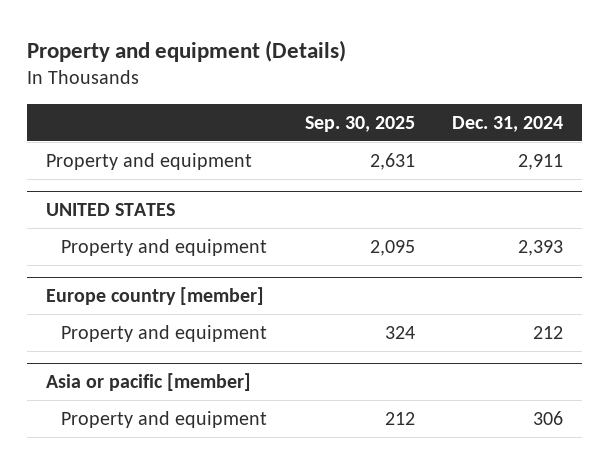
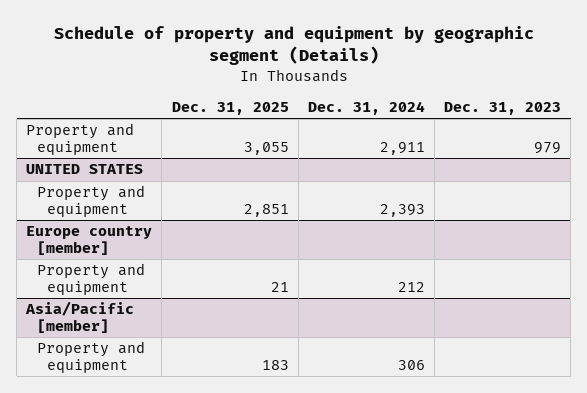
[27,39,347,62] Property and equipment (Details) -> [53,25,534,66] Schedule of property and equipment by geographic segment (Details)
[304,115,415,132] Sep. 30, 2025 -> none
none -> [171,101,289,115] Dec. 31, 2025
none -> [444,101,562,115] Dec. 31, 2023
[45,373,251,392] Asia or pacific [member] -> [25,301,135,334] Asia/Pacific [member]

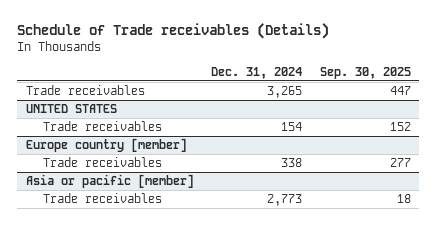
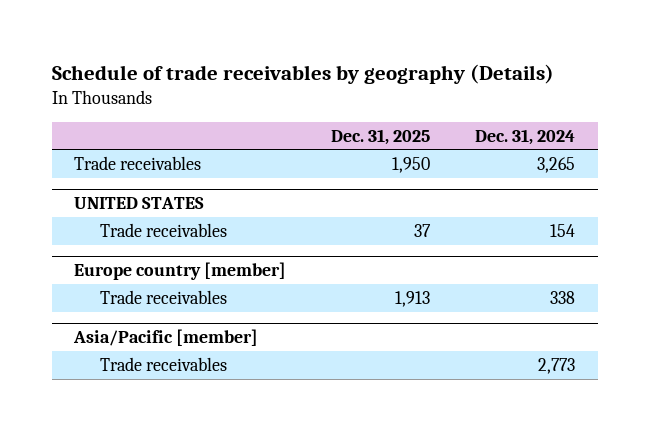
[16,23,329,40] Schedule of Trade receivables (Details) -> [51,63,554,84] Schedule of trade receivables by geography (Details)
[319,66,411,79] Sep. 30, 2025 -> none
none -> [331,128,431,145] Dec. 31, 2025
[25,174,194,189] Asia or pacific [member] -> [73,328,259,346] Asia/Pacific [member]

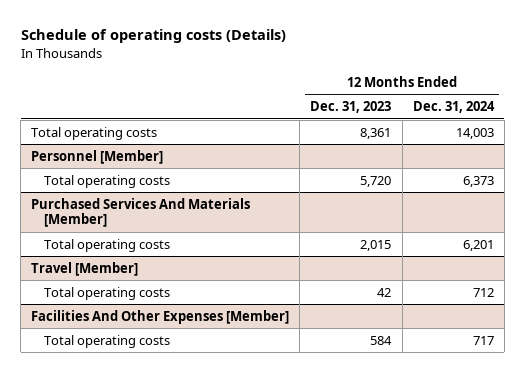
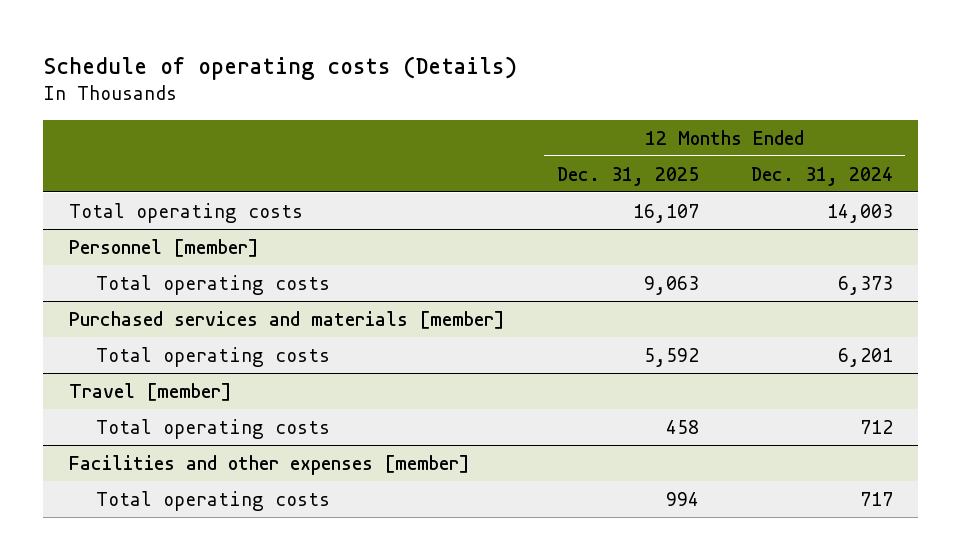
[310,101,392,114] Dec. 31, 2023 -> none
none -> [556,166,699,186] Dec. 31, 2025
[31,149,164,164] Personnel [Member] -> [68,238,259,257] Personnel [member]
[31,197,251,228] Purchased Services And Materials [Member] -> [68,310,505,329] Purchased services and materials [member]
[31,261,139,276] Travel [Member] -> [68,382,232,401] Travel [member]
[31,309,290,324] Facilities And Other Expenses [Member] -> [68,454,470,475] Facilities and other expenses [member]

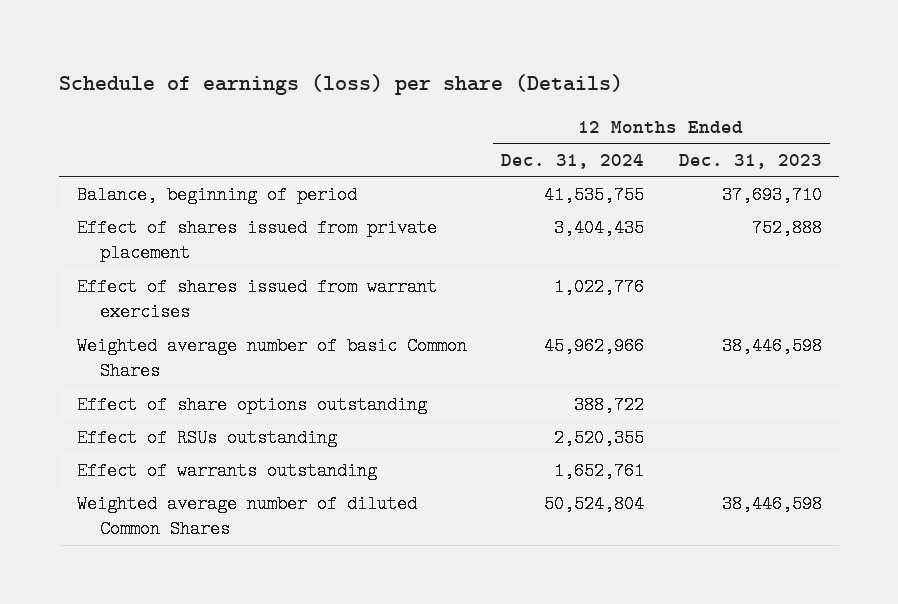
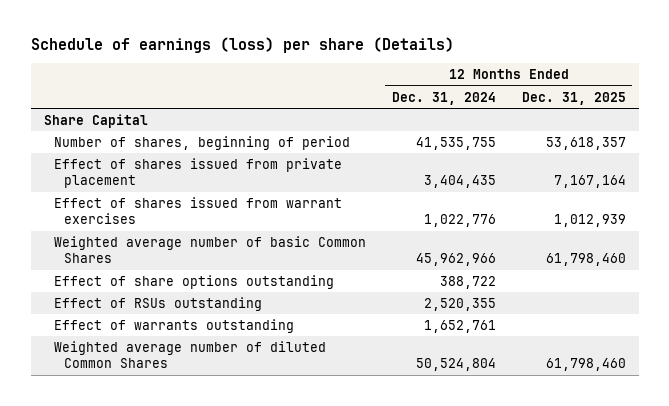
[678,153,822,169] Dec. 31, 2023 -> none
none -> [521,91,626,105] Dec. 31, 2025
none -> [43,113,148,128] Share Capital
[76,185,357,204] Balance, beginning of period -> [53,135,350,150] Number of shares, beginning of period

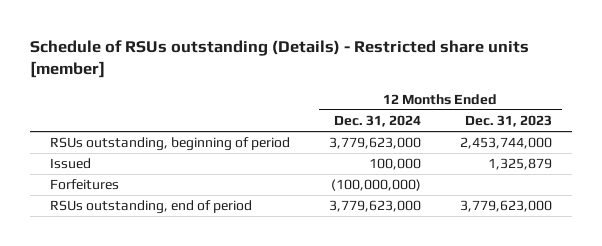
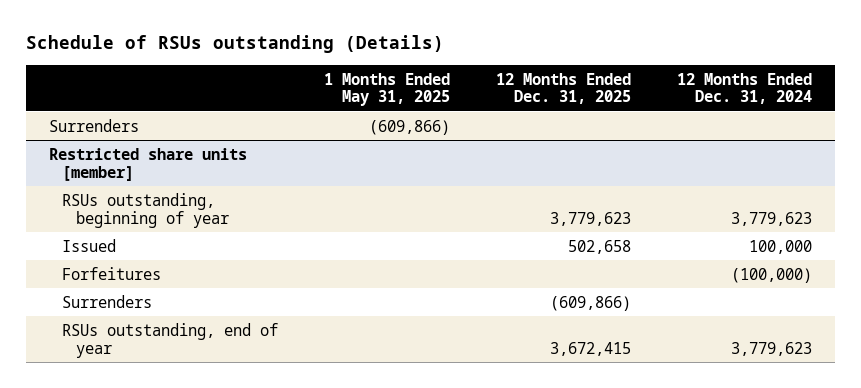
[30,40,530,79] Schedule of RSUs outstanding (Details) - Restricted share units [member] -> [25,35,444,54] Schedule of RSUs outstanding (Details)
[464,115,552,128] Dec. 31, 2023 -> none
none -> [324,72,451,107] 1 Months Ended May 31, 2025
none -> [496,72,632,105] 12 Months Ended Dec. 31, 2025
none -> [48,118,139,132] Surrenders
none -> [48,147,247,181] Restricted share units [member]
[49,137,290,152] RSUs outstanding, beginning of period -> [62,192,229,228] RSUs outstanding, beginning of year
[328,137,421,150] 3,779,623,000 -> [731,211,813,226] 3,779,623
[330,179,421,192] (100,000,000) -> [731,267,813,283] (100,000)
none -> [62,294,153,308] Surrenders
[49,200,252,215] RSUs outstanding, end of period -> [62,322,279,358] RSUs outstanding, end of year
[328,200,421,213] 3,779,623,000 -> [731,341,813,356] 3,779,623

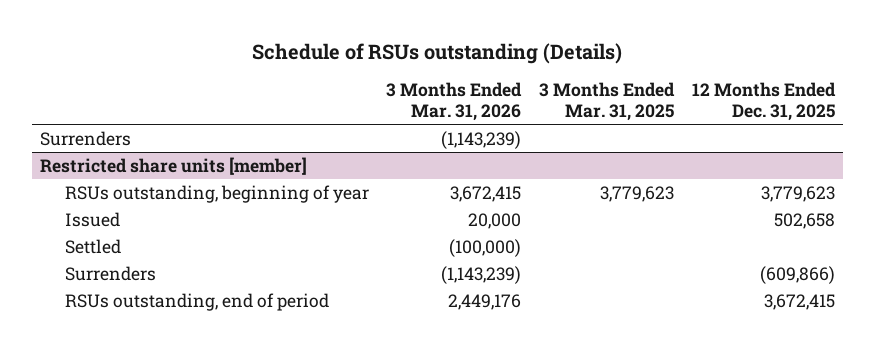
[324,72,451,107] 1 Months Ended May 31, 2025 -> none
[677,72,813,105] 12 Months Ended Dec. 31, 2024 -> none
none -> [386,81,523,122] 3 Months Ended Mar. 31, 2026
none -> [538,81,675,122] 3 Months Ended Mar. 31, 2025
[62,266,162,280] Forfeitures -> none
none -> [64,238,121,254] Settled
[62,322,279,358] RSUs outstanding, end of year -> [64,292,329,311] RSUs outstanding, end of period

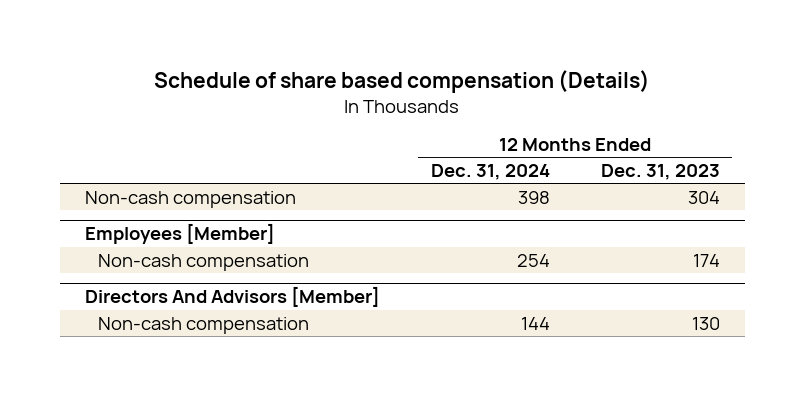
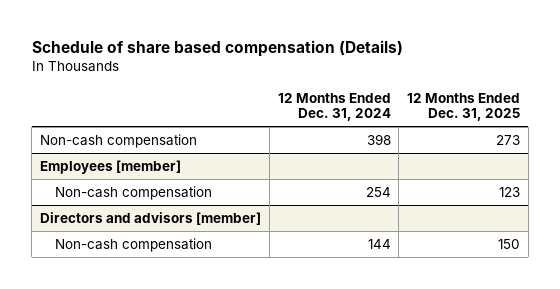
[600,163,720,180] Dec. 31, 2023 -> none
none -> [407,92,521,122] 12 Months Ended Dec. 31, 2025
[84,223,275,245] Employees [Member] -> [39,159,181,174] Employees [member]
[84,286,380,308] Directors And Advisors [Member] -> [39,211,261,225] Directors and advisors [member]

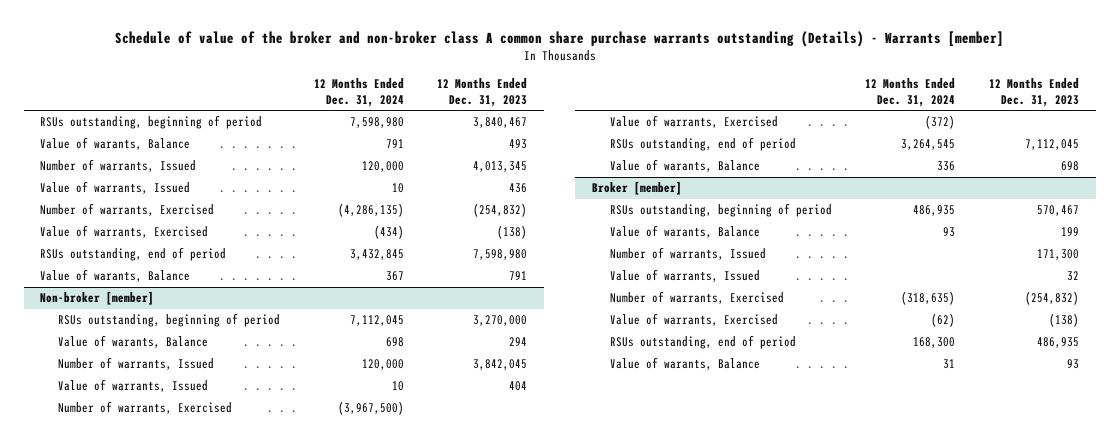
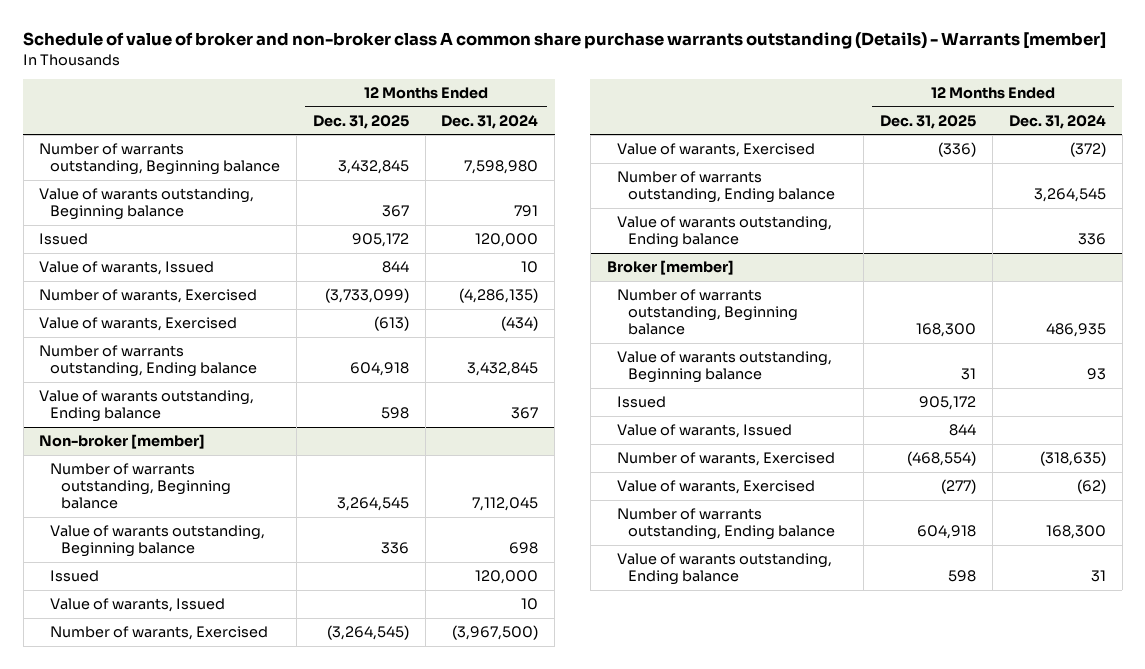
[114,31,1004,48] Schedule of value of the broker and non-broker class A common share purchase warrants outstanding (Details) - Warrants [member] -> [23,32,1107,50] Schedule of value of broker and non-broker class A common share purchase warrants outstanding (Details) - Warrants [member]
[437,78,528,107] 12 Months Ended Dec. 31, 2023 -> none
none -> [312,114,409,129] Dec. 31, 2025
[40,115,263,130] RSUs outstanding, beginning of period -> [39,143,281,176] Number of warrants outstanding, Beginning balance
[40,137,191,151] Value of warants, Balance -> [39,188,255,221] Value of warants outstanding, Beginning balance
[40,159,197,173] Number of warrants, Issued -> [39,233,89,246] Issued
[40,181,191,195] Value of warrants, Issued -> [39,261,215,276] Value of warants, Issued
[40,203,215,217] Number of warrants, Exercised -> [39,289,258,304] Number of warants, Exercised
[40,225,209,239] Value of warrants, Exercised -> [39,317,238,332] Value of warants, Exercised
[40,247,227,262] RSUs outstanding, end of period -> [39,345,258,378] Number of warrants outstanding, Ending balance
[40,269,191,283] Value of warants, Balance -> [39,390,255,423] Value of warants outstanding, Ending balance
[58,313,281,328] RSUs outstanding, beginning of period -> [50,463,231,510] Number of warrants outstanding, Beginning balance
[58,335,209,349] Value of warants, Balance -> [50,525,266,558] Value of warants outstanding, Beginning balance
[58,357,215,371] Number of warrants, Issued -> [50,570,100,583] Issued
[58,379,209,393] Value of warrants, Issued -> [50,598,226,613] Value of warants, Issued
[58,401,233,415] Number of warrants, Exercised -> [50,626,269,641] Number of warants, Exercised
[609,115,778,129] Value of warrants, Exercised -> [617,143,816,158] Value of warants, Exercised
[609,137,796,152] RSUs outstanding, end of period -> [617,171,836,204] Number of warrants outstanding, Ending balance
[609,159,760,173] Value of warants, Balance -> [617,216,833,249] Value of warants outstanding, Ending balance
[609,203,832,218] RSUs outstanding, beginning of period -> [617,289,799,336] Number of warrants outstanding, Beginning balance
[609,225,760,239] Value of warants, Balance -> [617,351,833,384] Value of warants outstanding, Beginning balance
[609,247,766,261] Number of warrants, Issued -> [617,396,667,409] Issued
[609,269,760,283] Value of warrants, Issued -> [617,424,793,439] Value of warants, Issued
[609,291,784,305] Number of warrants, Exercised -> [617,452,836,467] Number of warants, Exercised
[609,313,778,327] Value of warrants, Exercised -> [617,480,816,495] Value of warants, Exercised
[609,335,796,350] RSUs outstanding, end of period -> [617,508,836,541] Number of warrants outstanding, Ending balance
[609,357,760,371] Value of warants, Balance -> [617,553,833,586] Value of warants outstanding, Ending balance

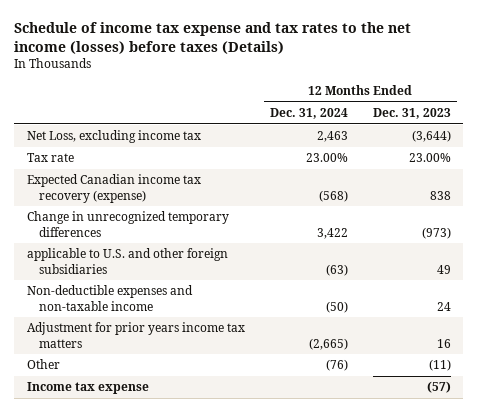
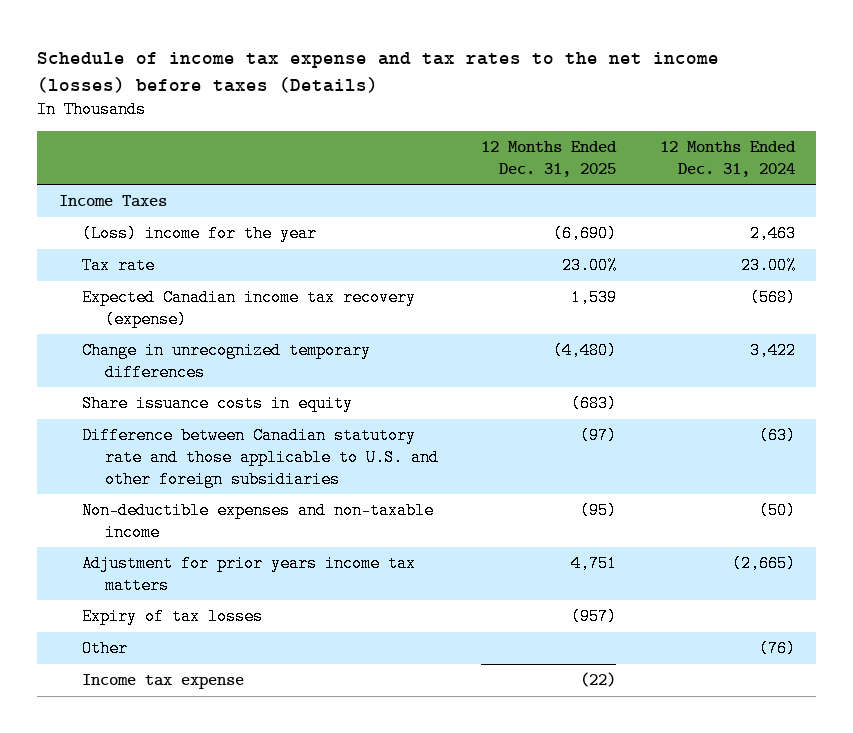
[372,108,451,120] Dec. 31, 2023 -> none
none -> [481,141,618,177] 12 Months Ended Dec. 31, 2025
none -> [58,195,167,208] Income Taxes
[26,130,201,144] Net Loss, excluding income tax -> [81,225,317,243] (Loss) income for the year
none -> [81,395,353,413] Share issuance costs in equity
[26,248,228,274] applicable to U.S. and other foreign subsidiaries -> [81,427,440,488] Difference between Canadian statutory rate and those applicable to U.S. and other foreign subsidiaries
none -> [81,608,263,626] Expiry of tax losses

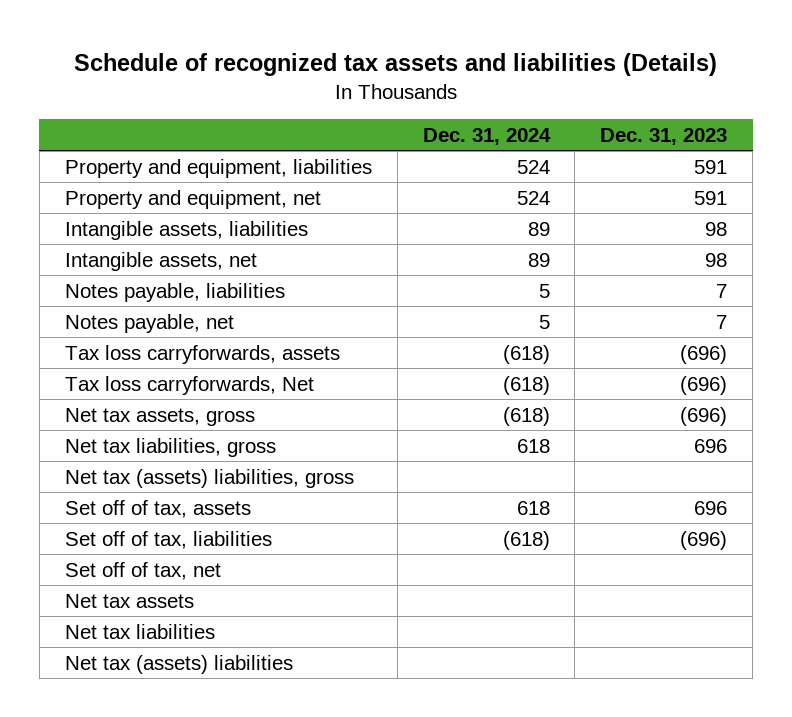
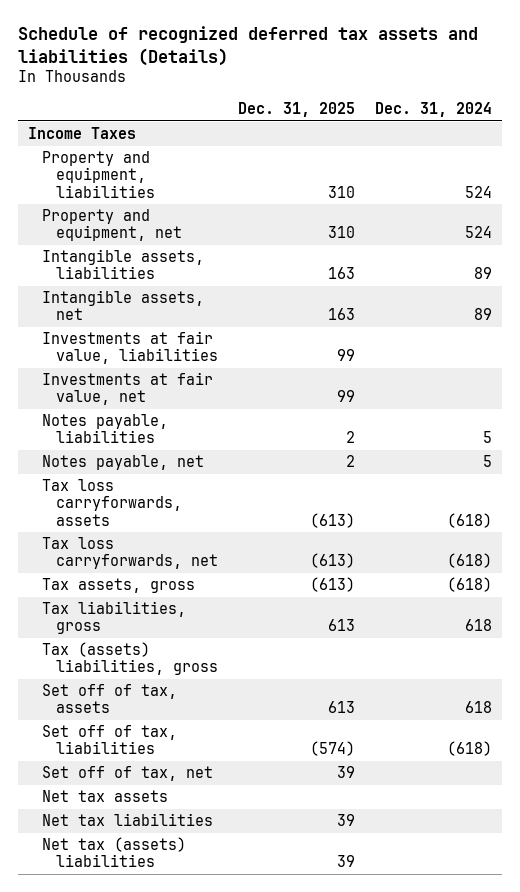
[74,53,718,77] Schedule of recognized tax assets and liabilities (Details) -> [18,26,479,66] Schedule of recognized deferred tax assets and liabilities (Details)
[600,127,728,145] Dec. 31, 2023 -> none
none -> [237,101,355,117] Dec. 31, 2025
none -> [28,127,137,140] Income Taxes
none -> [41,331,218,365] Investments at fair value, liabilities
none -> [41,372,213,406] Investments at fair value, net
[64,375,314,395] Tax loss carryforwards, Net -> [41,537,218,570] Tax loss carryforwards, net
[64,407,255,426] Net tax assets, gross -> [41,578,195,594] Tax assets, gross
[64,437,276,457] Net tax liabilities, gross -> [41,601,186,635] Tax liabilities, gross
[64,468,354,488] Net tax (assets) liabilities, gross -> [41,642,218,676] Tax (assets) liabilities, gross

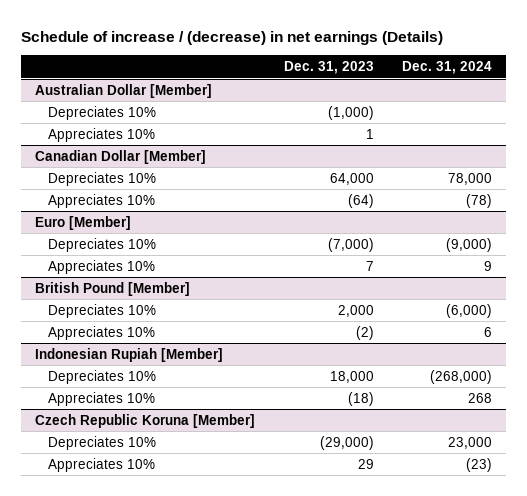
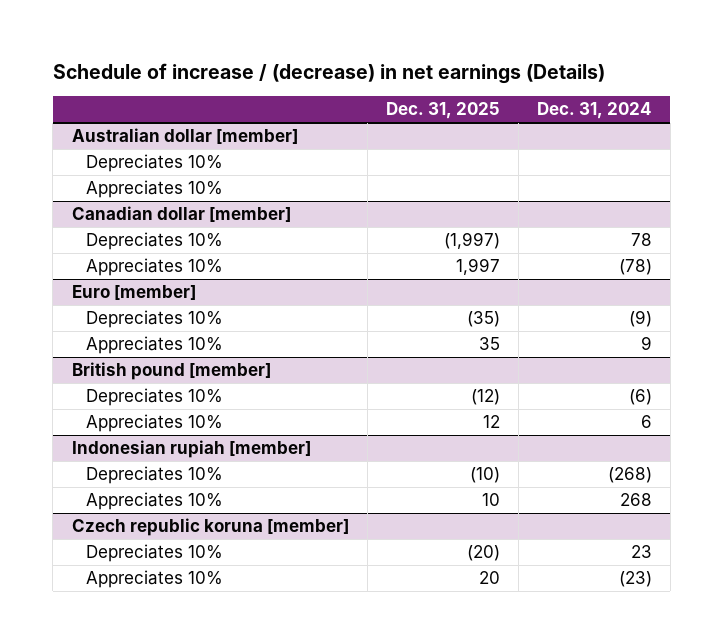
[283,61,374,75] Dec. 31, 2023 -> none
none -> [385,102,500,120] Dec. 31, 2025
[35,83,213,98] Australian Dollar [Member] -> [71,128,298,145] Australian dollar [member]
[35,149,207,164] Canadian Dollar [Member] -> [71,206,291,223] Canadian dollar [member]
[448,172,493,185] 78,000 -> [630,233,652,247] 78
[35,215,132,230] Euro [Member] -> [71,285,196,301] Euro [member]
[446,237,493,252] (9,000) -> [628,310,652,328] (9)
[35,281,191,296] British Pound [Member] -> [71,362,271,381] British pound [member]
[446,303,493,318] (6,000) -> [628,389,652,406] (6)
[35,347,224,362] Indonesian Rupiah [Member] -> [71,440,311,459] Indonesian rupiah [member]
[430,369,493,384] (268,000) -> [607,467,652,484] (268)
[35,413,256,428] Czech Republic Koruna [Member] -> [71,518,349,537] Czech republic koruna [member]
[448,436,493,449] 23,000 -> [630,545,652,559] 23

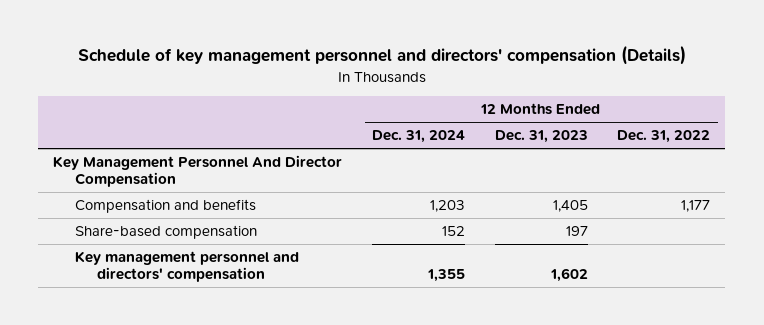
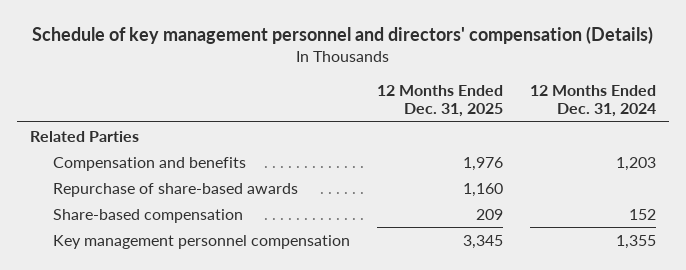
[494,130,588,144] Dec. 31, 2023 -> none
[617,130,711,144] Dec. 31, 2022 -> none
none -> [376,84,503,118] 12 Months Ended Dec. 31, 2025
[53,155,343,188] Key Management Personnel And Director Compensation -> none
none -> [30,130,140,142] Related Parties
none -> [53,182,299,197] Repurchase of share-based awards
[74,251,299,283] Key management personnel and directors' compensation -> [53,234,351,249] Key management personnel compensation

